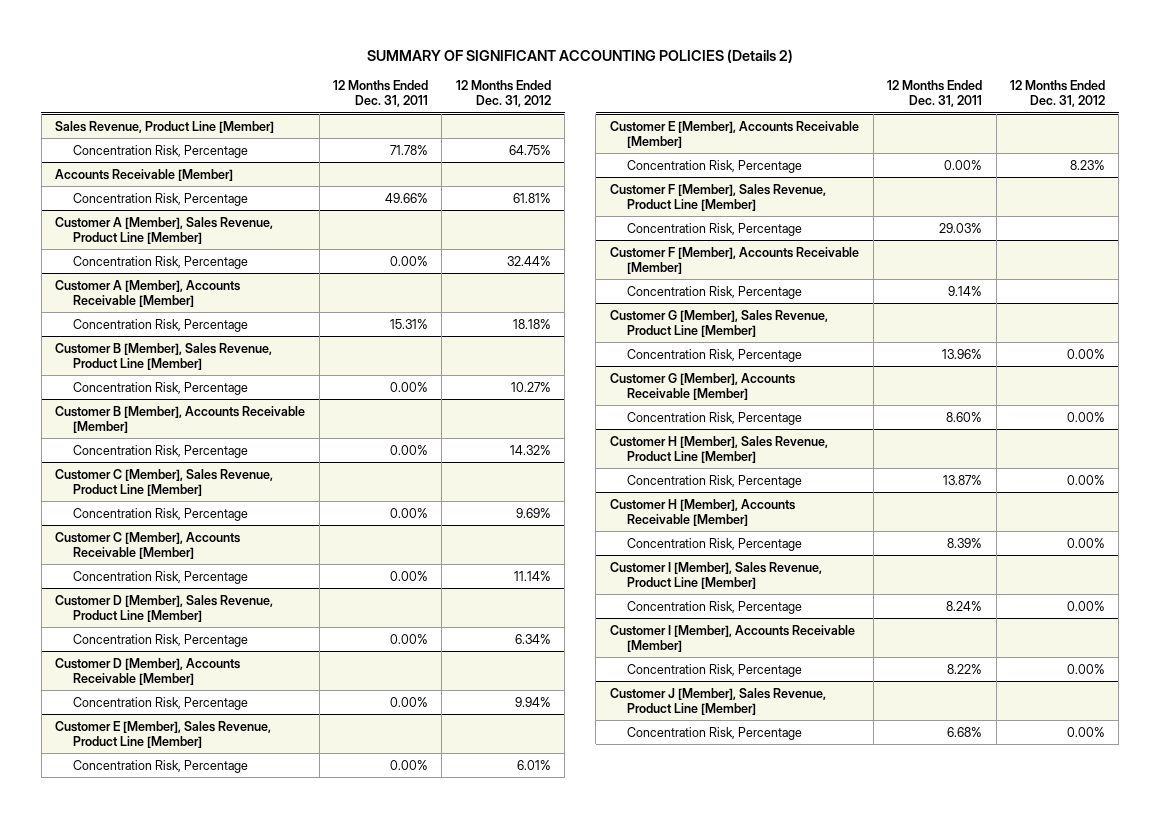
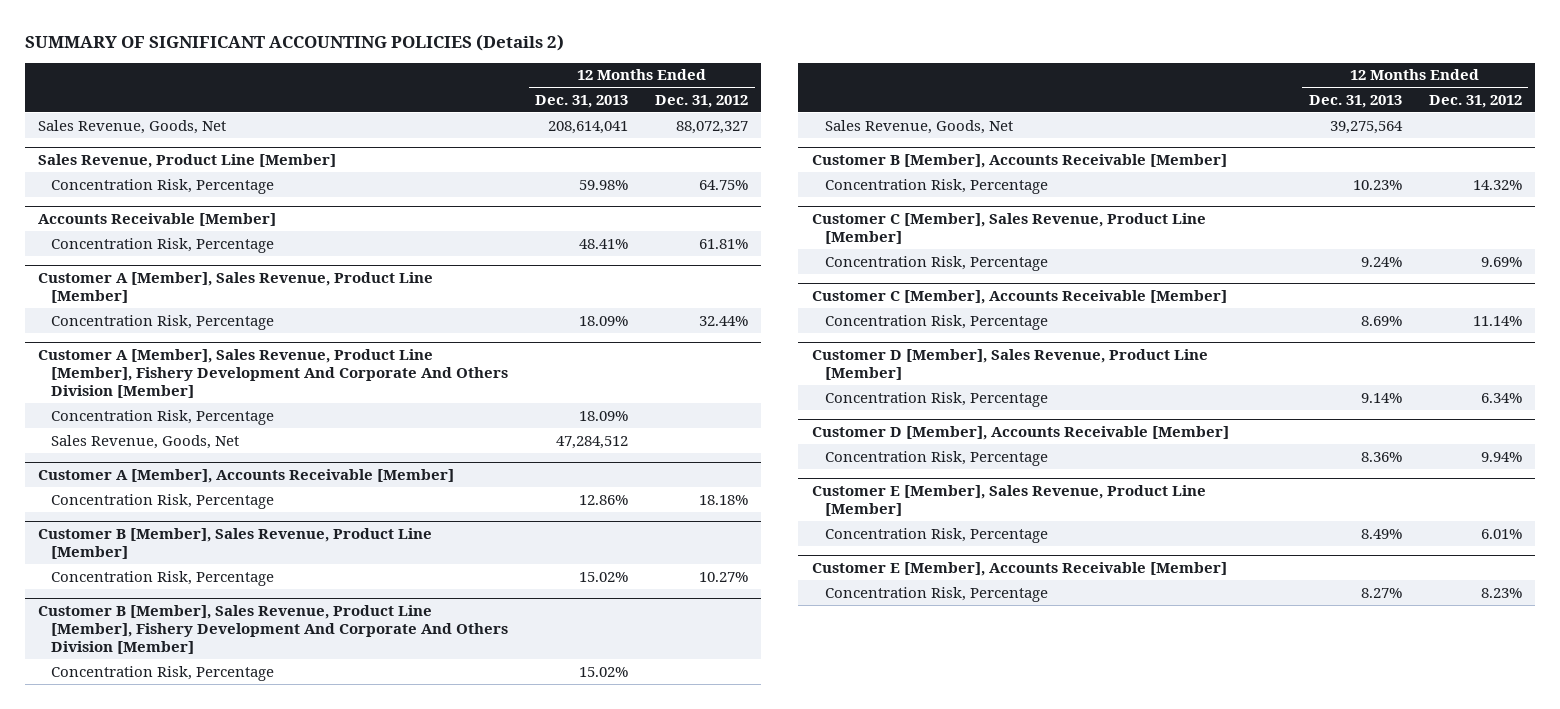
[333,79,429,107] 12 Months Ended Dec. 31, 2011 -> none
none -> [535,94,629,108] Dec. 31, 2013
none -> [38,119,227,134] Sales Revenue, Goods, Net
none -> [38,348,509,398] Customer A [Member], Sales Revenue, Product Line [Member], Fishery Development And Corporate And Others Division [Member]
none -> [51,409,275,425] Concentration Risk, Percentage
none -> [51,434,240,449] Sales Revenue, Goods, Net
none -> [38,604,509,654] Customer B [Member], Sales Revenue, Product Line [Member], Fishery Development And Corporate And Others Division [Member]
none -> [51,665,275,681] Concentration Risk, Percentage
none -> [825,119,1014,134] Sales Revenue, Goods, Net
[609,183,826,211] Customer F [Member], Sales Revenue, Product Line [Member] -> none
[627,222,803,236] Concentration Risk, Percentage -> none
[609,246,859,274] Customer F [Member], Accounts Receivable [Member] -> none
[627,285,803,299] Concentration Risk, Percentage -> none
[609,309,828,337] Customer G [Member], Sales Revenue, Product Line [Member] -> none
[627,348,803,362] Concentration Risk, Percentage -> none
[609,372,795,400] Customer G [Member], Accounts Receivable [Member] -> none
[627,411,803,425] Concentration Risk, Percentage -> none
[609,435,828,463] Customer H [Member], Sales Revenue, Product Line [Member] -> none
[627,474,803,488] Concentration Risk, Percentage -> none
[609,498,795,526] Customer H [Member], Accounts Receivable [Member] -> none
[627,537,803,551] Concentration Risk, Percentage -> none
[609,561,822,589] Customer I [Member], Sales Revenue, Product Line [Member] -> none
[627,600,803,614] Concentration Risk, Percentage -> none
[609,624,855,652] Customer I [Member], Accounts Receivable [Member] -> none
[627,663,803,677] Concentration Risk, Percentage -> none
[609,687,826,715] Customer J [Member], Sales Revenue, Product Line [Member] -> none
[627,726,803,740] Concentration Risk, Percentage -> none

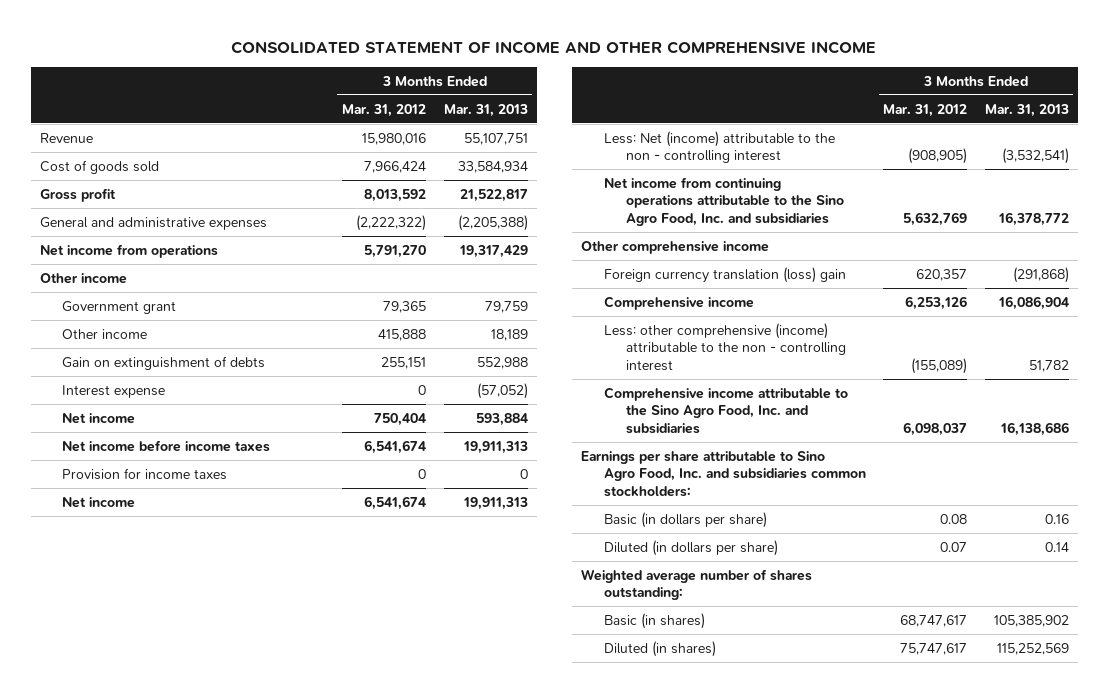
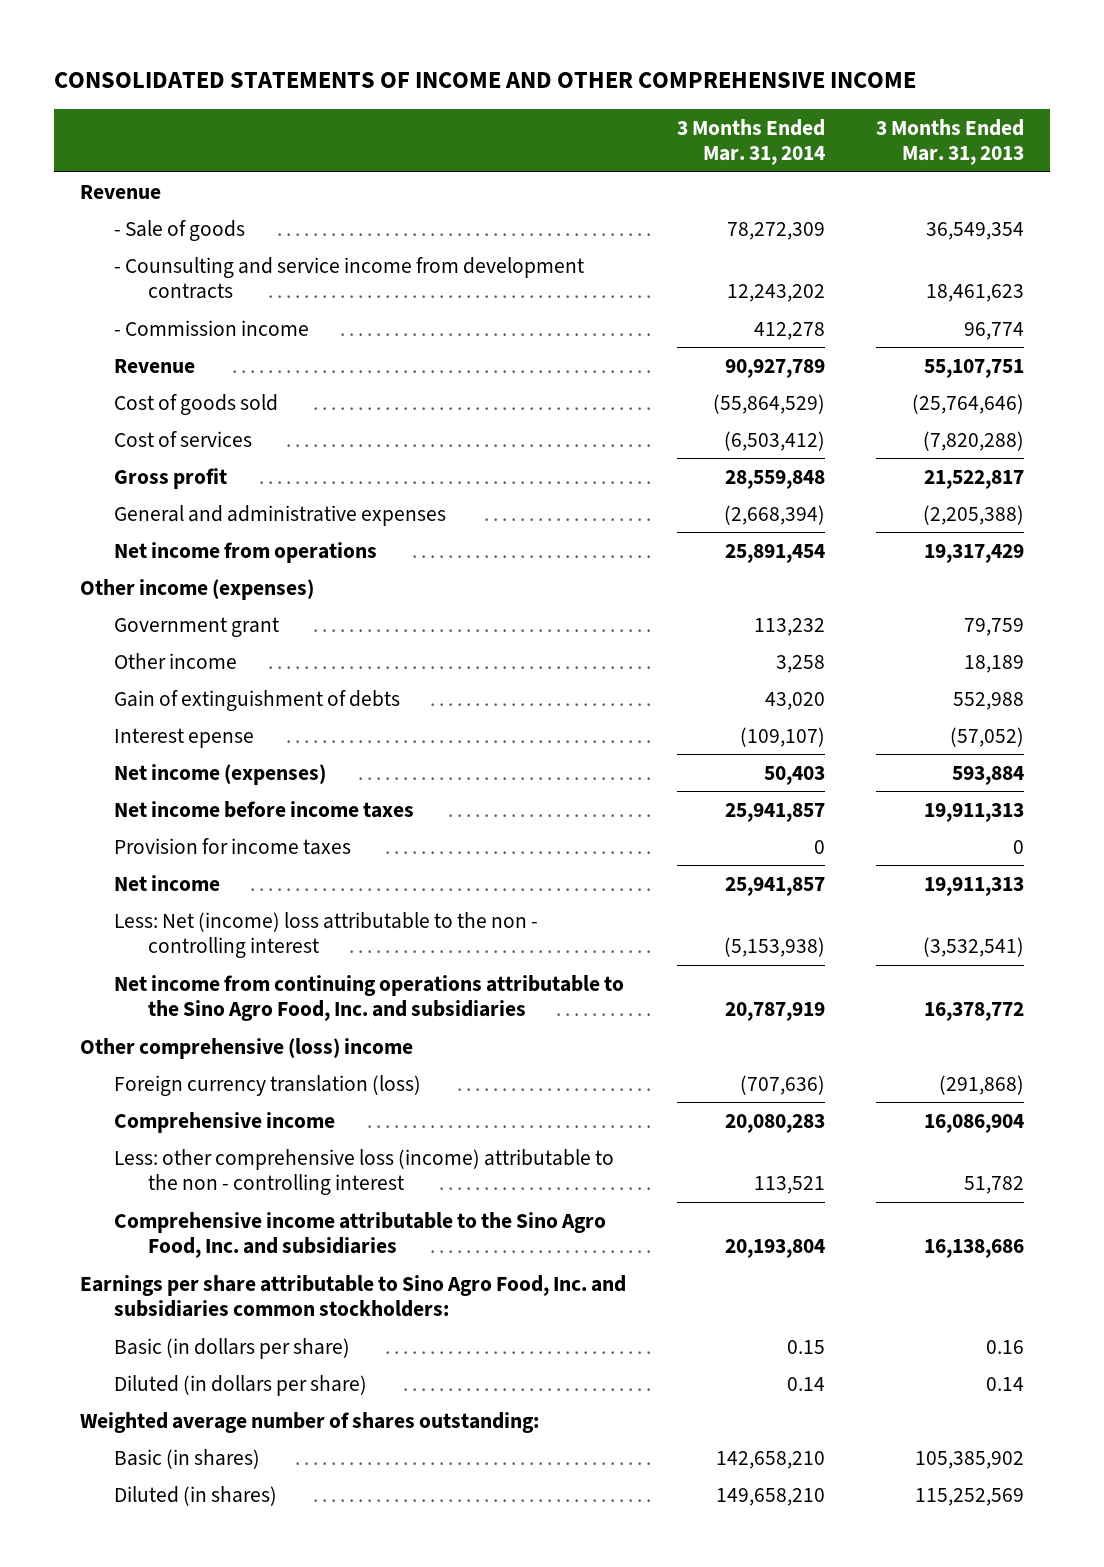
[231,40,877,54] CONSOLIDATED STATEMENT OF INCOME AND OTHER COMPREHENSIVE INCOME -> [54,71,917,88] CONSOLIDATED STATEMENTS OF INCOME AND OTHER COMPREHENSIVE INCOME
[341,103,426,117] Mar. 31, 2012 -> none
none -> [677,118,826,166] 3 Months Ended Mar. 31, 2014
none -> [79,184,161,199] Revenue
none -> [113,219,245,241] - Sale of goods
none -> [113,256,584,300] - Counsulting and service income from development contracts
none -> [113,319,309,336] - Commission income
[457,160,528,173] 33,584,934 -> [912,393,1025,414] (25,764,646)
none -> [113,430,252,447] Cost of services
[39,272,127,284] Other income -> [79,578,314,600] Other income (expenses)
[62,355,266,370] Gain on extinguishment of debts -> [113,689,400,711] Gain of extinguishment of debts
[62,384,166,398] Interest expense -> [113,727,254,748] Interest epense
[62,412,136,424] Net income -> [113,763,326,785] Net income (expenses)
[603,130,835,164] Less: Net (income) attributable to the non - controlling interest -> [113,911,538,959] Less: Net (income) loss attributable to the non - controlling interest
[581,240,770,254] Other comprehensive income -> [79,1037,413,1059] Other comprehensive (loss) income
[603,266,846,283] Foreign currency translation (loss) gain -> [113,1074,421,1096] Foreign currency translation (loss)
[603,322,847,371] Less: other comprehensive (income) attributable to the non - controlling interest -> [113,1148,614,1196] Less: other comprehensive loss (income) attributable to the non - controlling interest

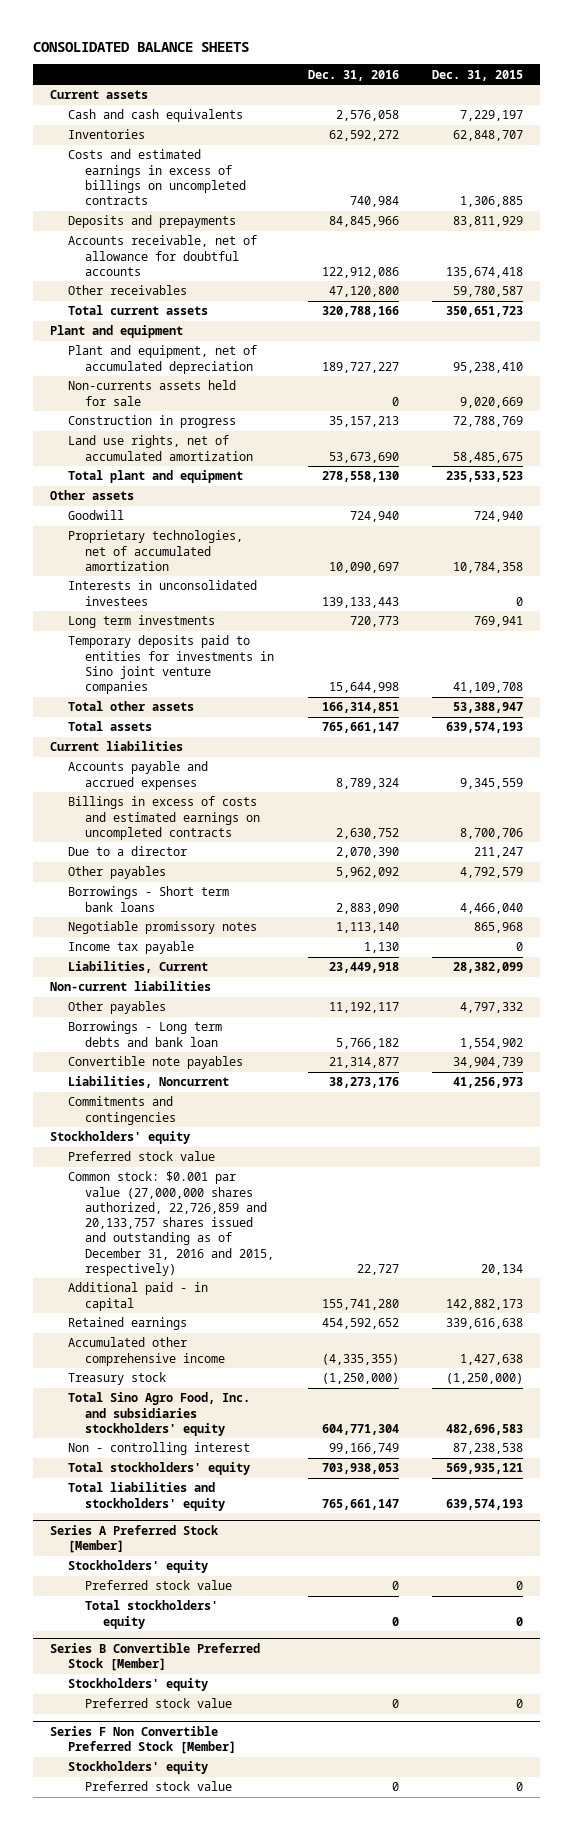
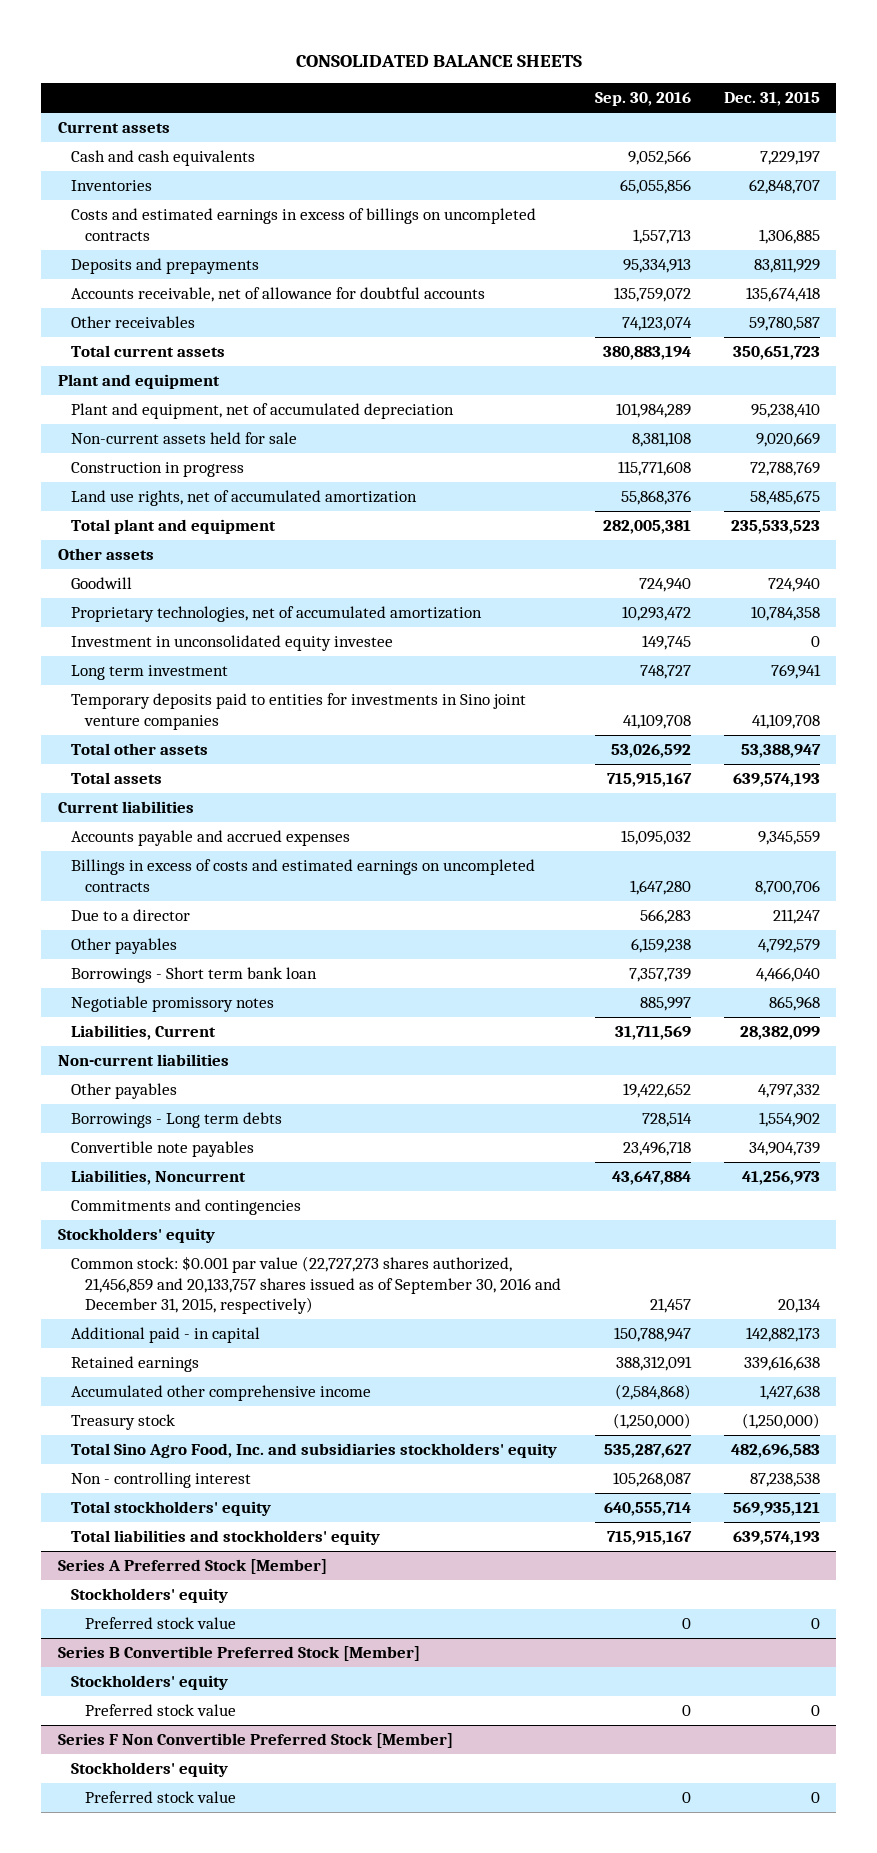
[307,69,399,81] Dec. 31, 2016 -> none
none -> [594,92,691,107] Sep. 30, 2016
[67,380,236,406] Non-currents assets held for sale -> [71,432,298,445] Non-current assets held for sale
[67,580,257,606] Interests in unconsolidated investees -> [71,635,394,652] Investment in unconsolidated equity investee
[67,615,215,629] Long term investments -> [71,665,229,681] Long term investment
[67,886,229,912] Borrowings - Short term bank loans -> [71,967,318,984] Borrowings - Short term bank loan
[67,941,194,955] Income tax payable -> none
[67,1021,222,1047] Borrowings - Long term debts and bank loan -> [71,1112,283,1129] Borrowings - Long term debts
[67,1151,215,1162] Preferred stock value -> none
[67,1171,275,1276] Common stock: $0.001 par value (27,000,000 shares authorized, 22,726,859 and 20,133,757 shares issued and outstanding as of December 31, 2016 and 2015, respectively) -> [71,1256,562,1315] Common stock: $0.001 par value (22,727,273 shares authorized, 21,456,859 and 20,133,757 shares issued as of September 30, 2016 and December 31, 2015, respectively)
[85,1600,219,1629] Total stockholders' equity -> none

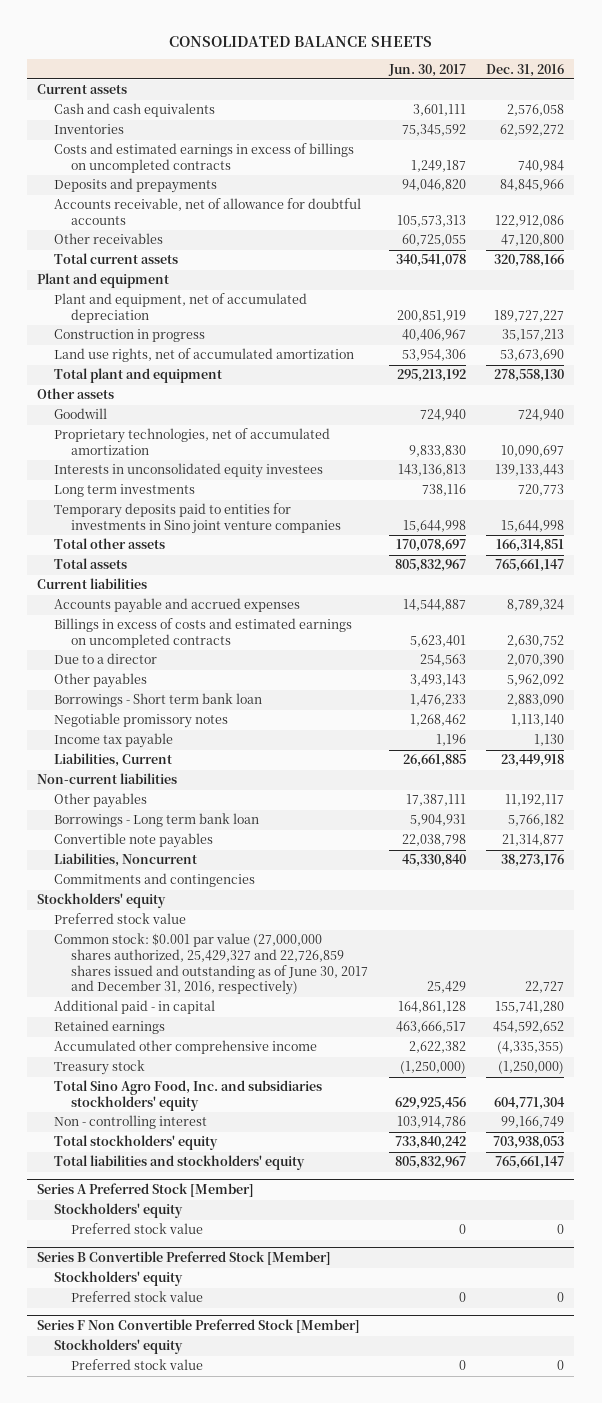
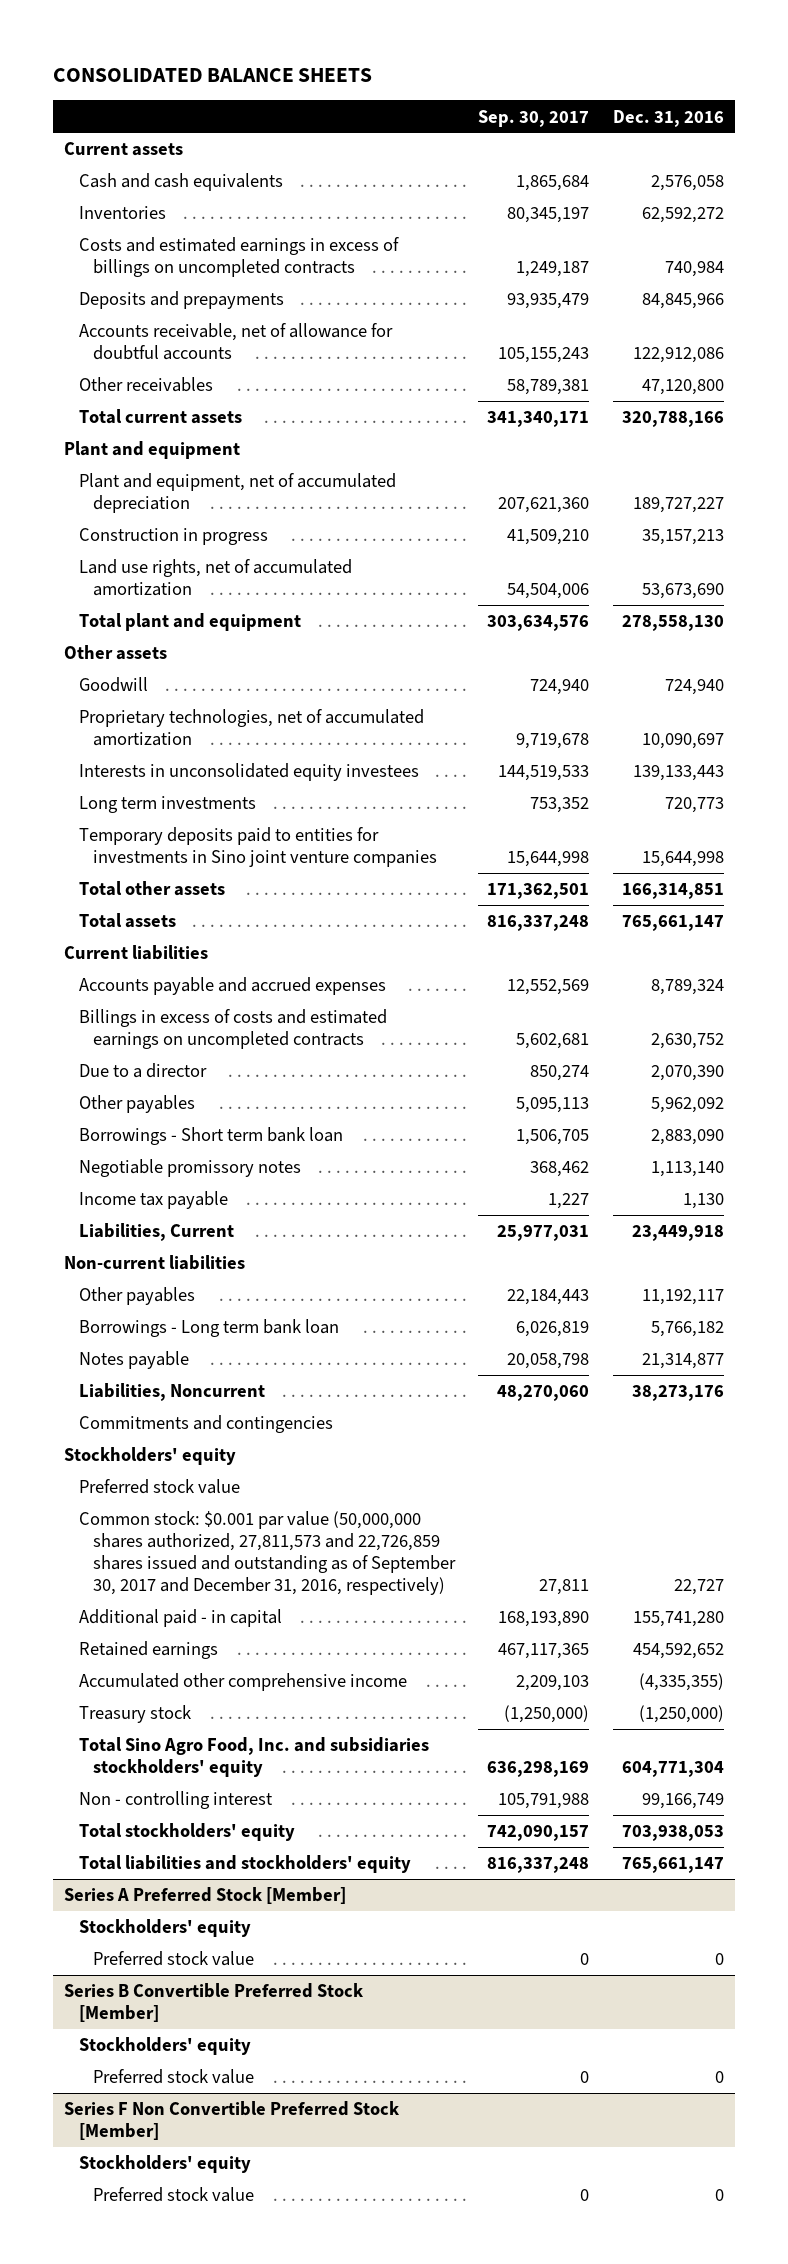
[387,63,466,77] Jun. 30, 2017 -> none
none -> [478,109,590,127] Sep. 30, 2017
[54,833,214,849] Convertible note payables -> [78,1351,189,1370] Notes payable
[54,933,369,996] Common stock: $0.001 par value (27,000,000 shares authorized, 25,429,327 and 22,726,859 shares issued and outstanding as of June 30, 2017 and December 31, 2016, respectively) -> [78,1511,457,1596] Common stock: $0.001 par value (50,000,000 shares authorized, 27,811,573 and 22,726,859 shares issued and outstanding as of September 30, 2017 and December 31, 2016, respectively)

